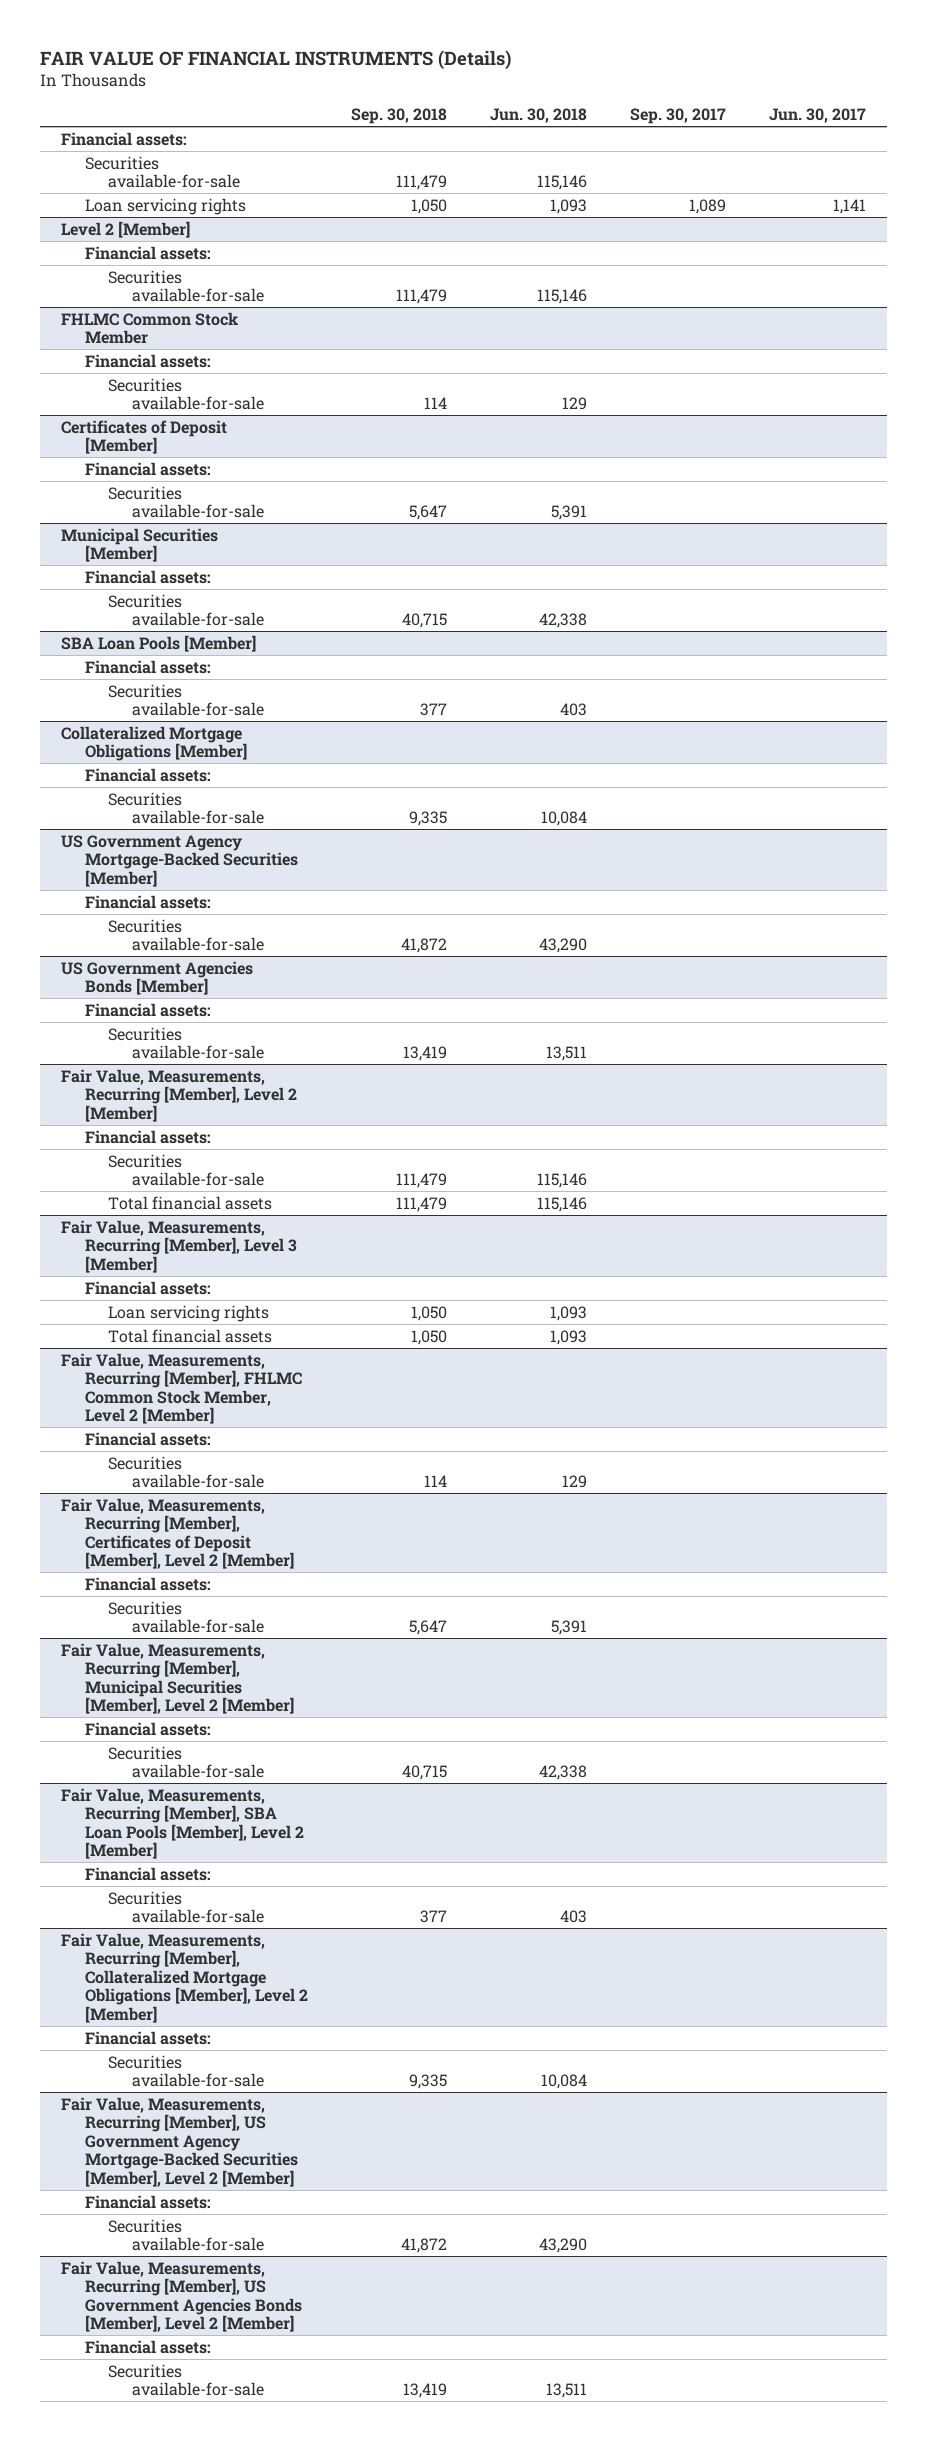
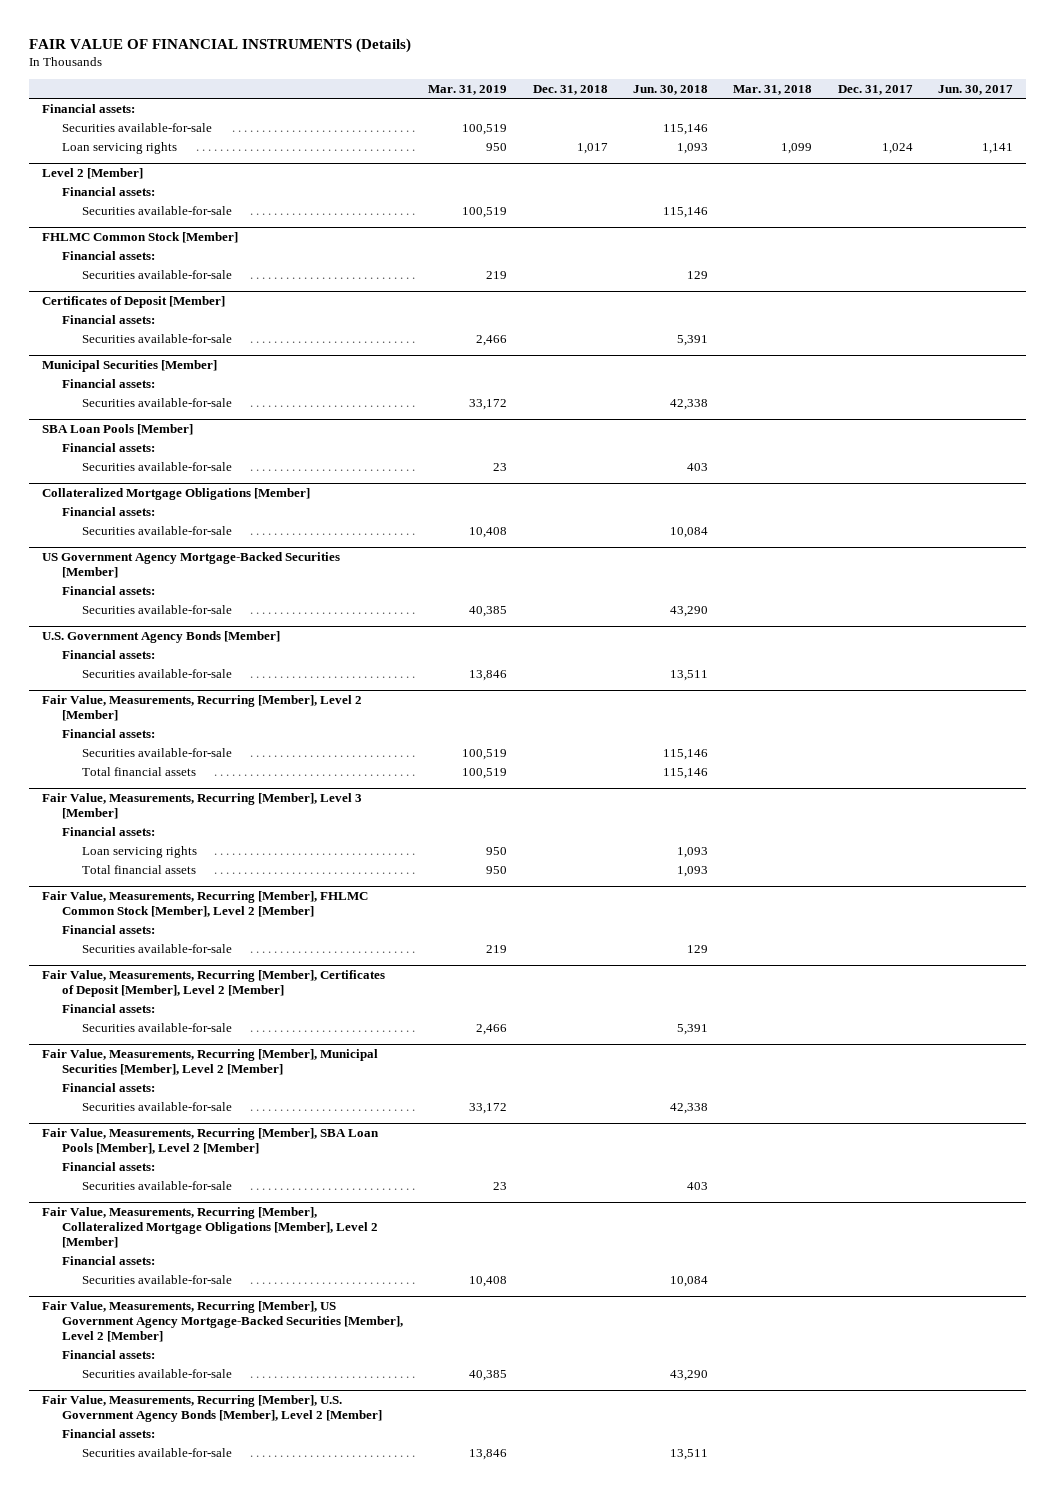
[350,108,447,125] Sep. 30, 2018 -> none
[629,108,726,125] Sep. 30, 2017 -> none
none -> [428,84,508,95] Mar. 31, 2019
none -> [532,84,608,95] Dec. 31, 2018
none -> [733,84,813,95] Mar. 31, 2018
none -> [837,84,913,95] Dec. 31, 2017
[61,311,239,345] FHLMC Common Stock Member -> [41,232,238,244] FHLMC Common Stock [Member]
[61,960,254,996] US Government Agencies Bonds [Member] -> [41,631,280,644] U.S. Government Agency Bonds [Member]
[61,1352,302,1425] Fair Value, Measurements, Recurring [Member], FHLMC Common Stock Member, Level 2 [Member] -> [41,891,368,917] Fair Value, Measurements, Recurring [Member], FHLMC Common Stock [Member], Level 2 [Member]
[61,2260,302,2333] Fair Value, Measurements, Recurring [Member], US Government Agencies Bonds [Member], Level 2 [Member] -> [41,1395,382,1422] Fair Value, Measurements, Recurring [Member], U.S. Government Agency Bonds [Member], Level 2 [Member]

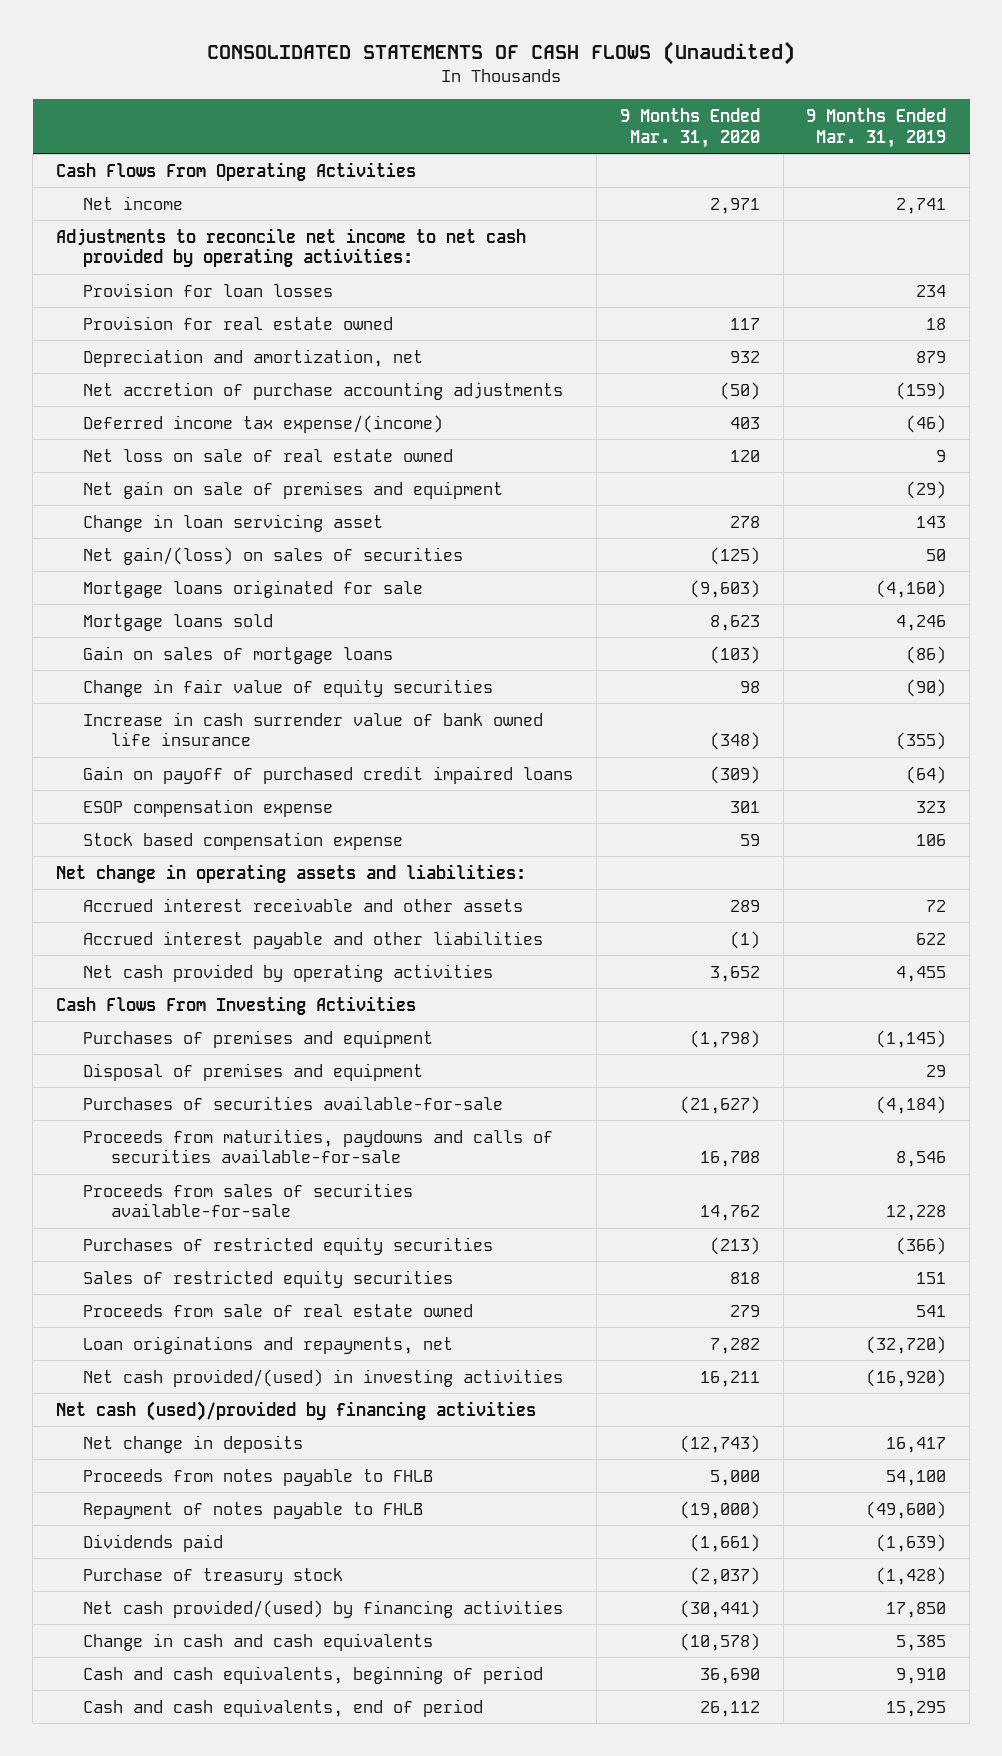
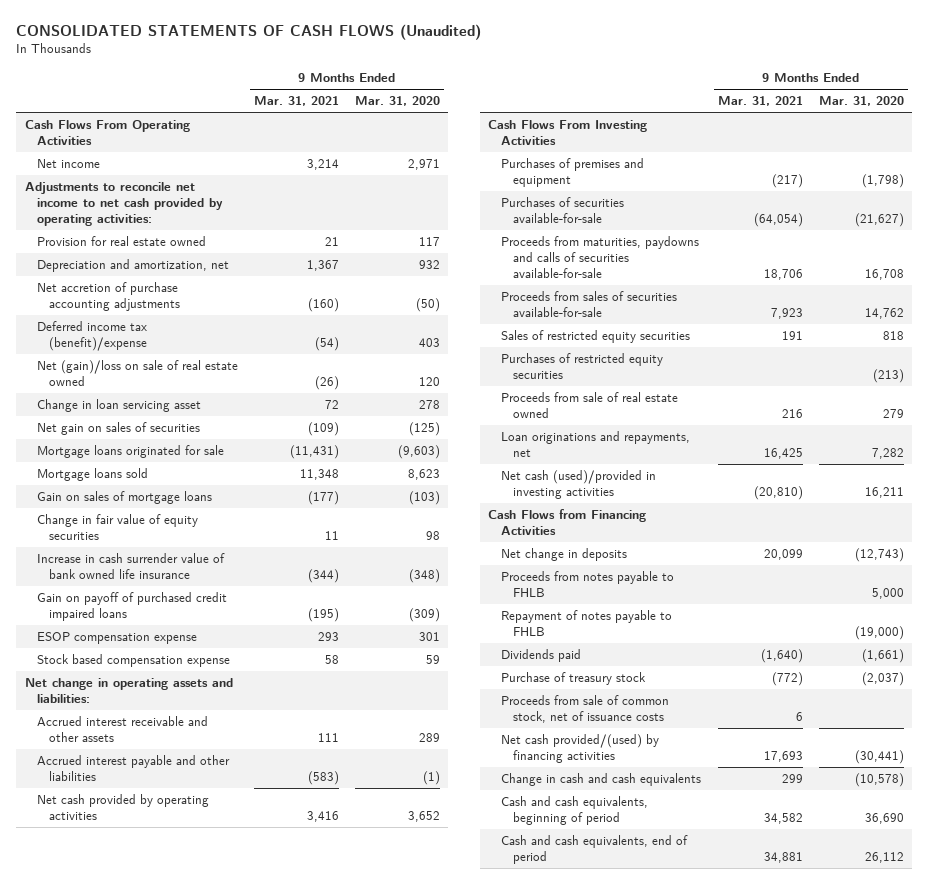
[806,108,947,148] 9 Months Ended Mar. 31, 2019 -> none
none -> [254,96,340,107] Mar. 31, 2021
[83,282,334,297] Provision for loan losses -> none
[83,480,504,499] Net gain on sale of premises and equipment -> none
[83,414,444,433] Deferred income tax expense/(income) -> [36,320,148,351] Deferred income tax (benefit)/expense
[83,448,454,462] Net loss on sale of real estate owned -> [36,359,238,386] Net (gain)/loss on sale of real estate owned
[83,546,464,565] Net gain/(loss) on sales of securities -> [36,421,200,435] Net gain on sales of securities
[83,1062,424,1081] Disposal of premises and equipment -> none
[83,1236,494,1255] Purchases of restricted equity securities -> [500,352,663,379] Purchases of restricted equity securities
[83,1368,564,1387] Net cash provided/(used) in investing activities -> [500,469,656,499] Net cash (used)/provided in investing activities
[55,1400,536,1421] Net cash (used)/provided by financing activities -> [488,508,647,535] Cash Flows from Financing Activities
none -> [500,694,669,723] Proceeds from sale of common stock, net of issuance costs

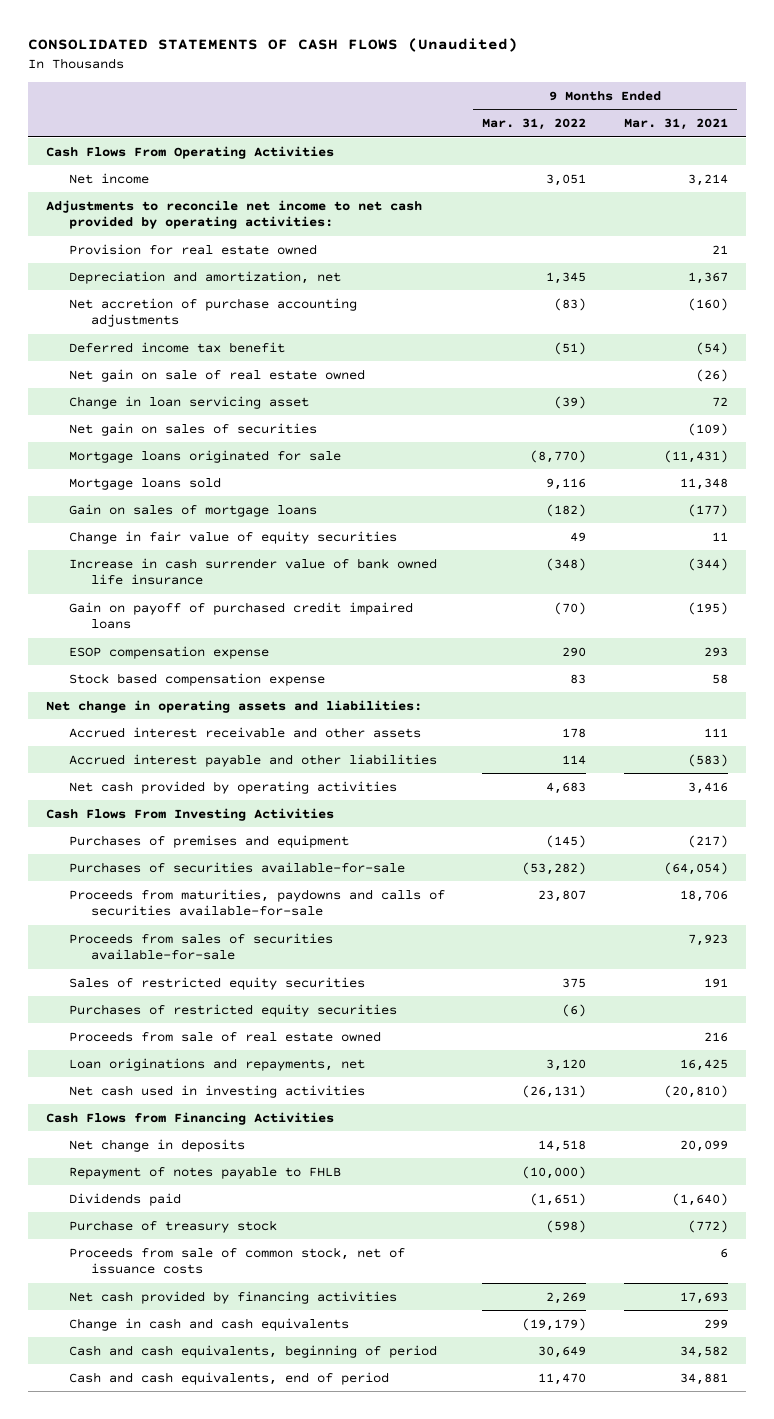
[355,96,441,107] Mar. 31, 2020 -> none
none -> [482,118,587,131] Mar. 31, 2022
[36,320,148,351] Deferred income tax (benefit)/expense -> [68,341,285,353] Deferred income tax benefit
[36,359,238,386] Net (gain)/loss on sale of real estate owned -> [68,368,365,382] Net gain on sale of real estate owned
[500,469,656,499] Net cash (used)/provided in investing activities -> [68,1084,365,1098] Net cash used in investing activities
[500,570,674,597] Proceeds from notes payable to FHLB -> none
[500,733,659,763] Net cash provided/(used) by financing activities -> [68,1290,397,1304] Net cash provided by financing activities

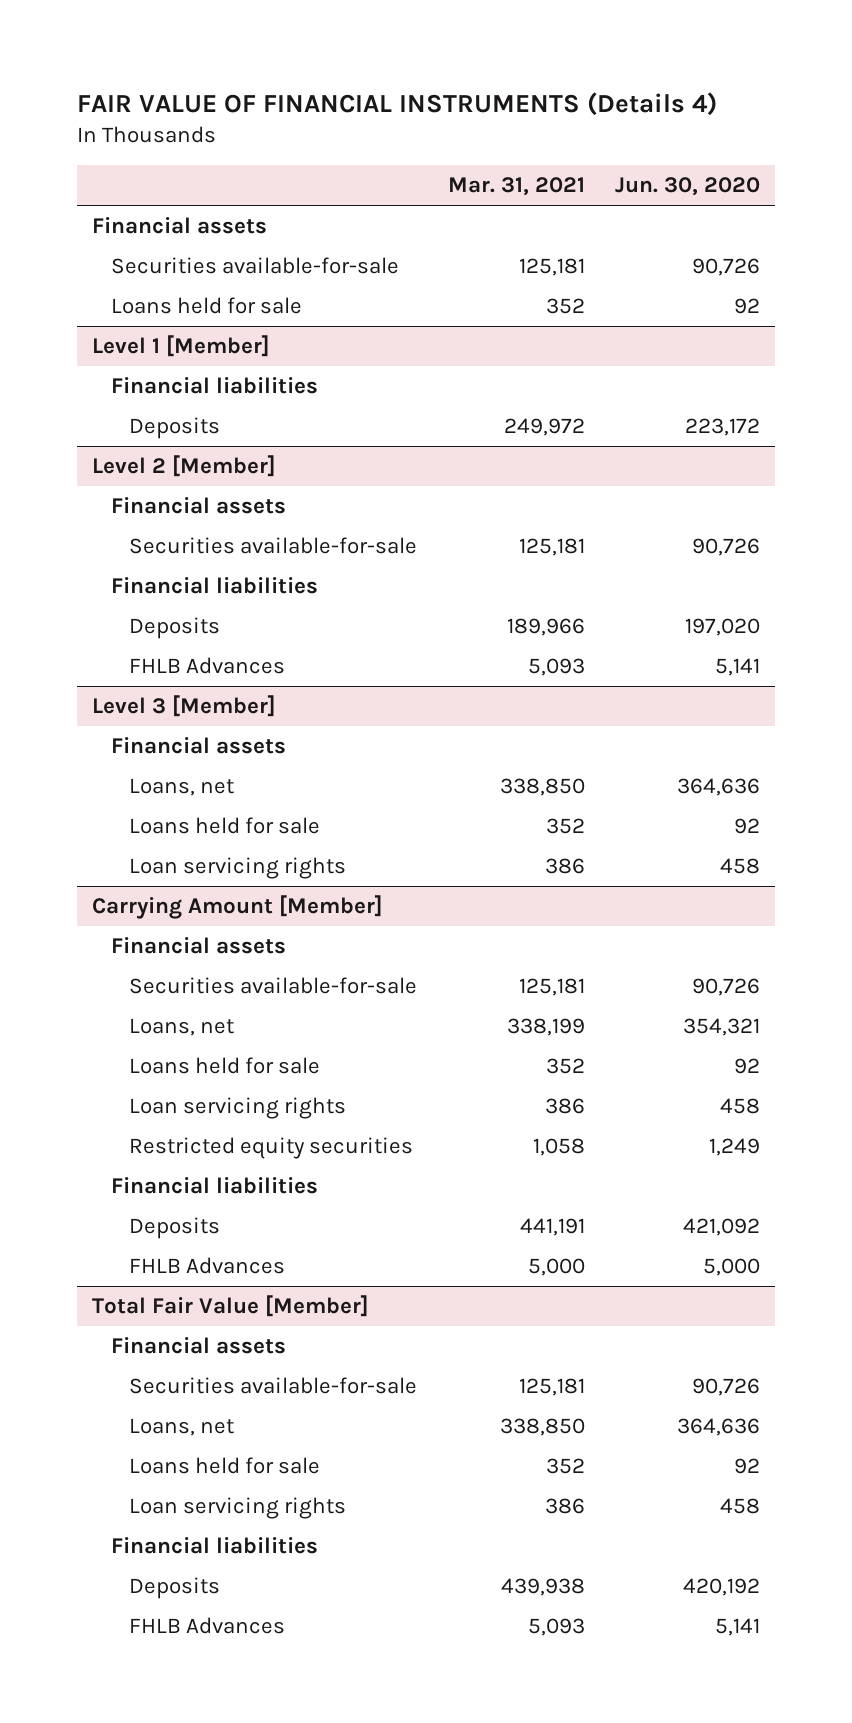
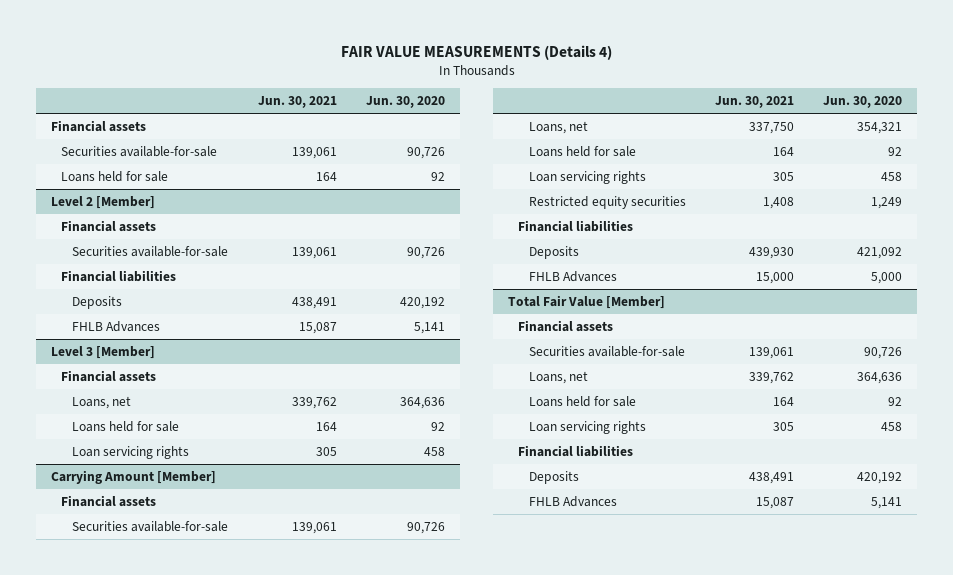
[76,91,717,116] FAIR VALUE OF FINANCIAL INSTRUMENTS (Details 4) -> [340,44,612,60] FAIR VALUE MEASUREMENTS (Details 4)
[447,176,585,196] Mar. 31, 2021 -> none
none -> [258,96,338,109] Jun. 30, 2021
[91,335,270,358] Level 1 [Member] -> none
[110,377,318,395] Financial liabilities -> none
[129,417,221,440] Deposits -> none
[684,618,760,637] 197,020 -> [400,296,446,309] 420,192

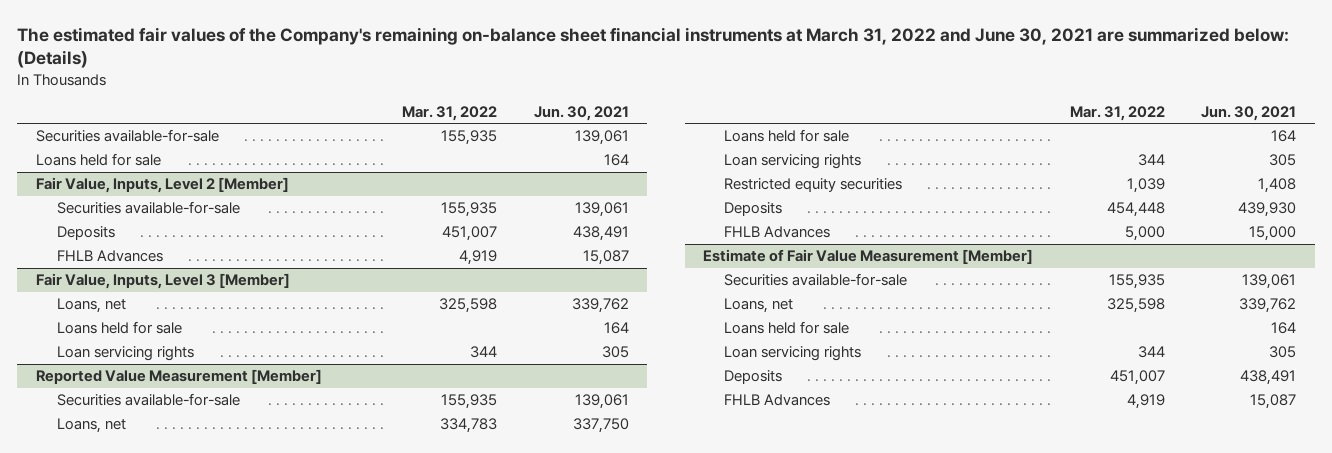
[340,44,612,60] FAIR VALUE MEASUREMENTS (Details 4) -> [17,26,1290,69] The estimated fair values of the Company's remaining on-balance sheet financial instruments at March 31, 2022 and June 30, 2021 are summarized below: (Details)
[366,96,446,109] Jun. 30, 2020 -> none
none -> [402,105,498,121] Mar. 31, 2022
[50,119,146,132] Financial assets -> none
[61,219,157,232] Financial assets -> none
[50,195,155,209] Level 2 [Member] -> [35,177,289,194] Fair Value, Inputs, Level 2 [Member]
[61,269,177,282] Financial liabilities -> none
[61,369,157,382] Financial assets -> none
[50,345,155,359] Level 3 [Member] -> [35,273,290,290] Fair Value, Inputs, Level 3 [Member]
[61,494,157,507] Financial assets -> none
[50,469,216,484] Carrying Amount [Member] -> [35,369,322,385] Reported Value Measurement [Member]
[518,219,634,232] Financial liabilities -> none
[518,319,614,332] Financial assets -> none
[507,294,665,309] Total Fair Value [Member] -> [703,249,1034,265] Estimate of Fair Value Measurement [Member]
[518,444,634,457] Financial liabilities -> none

